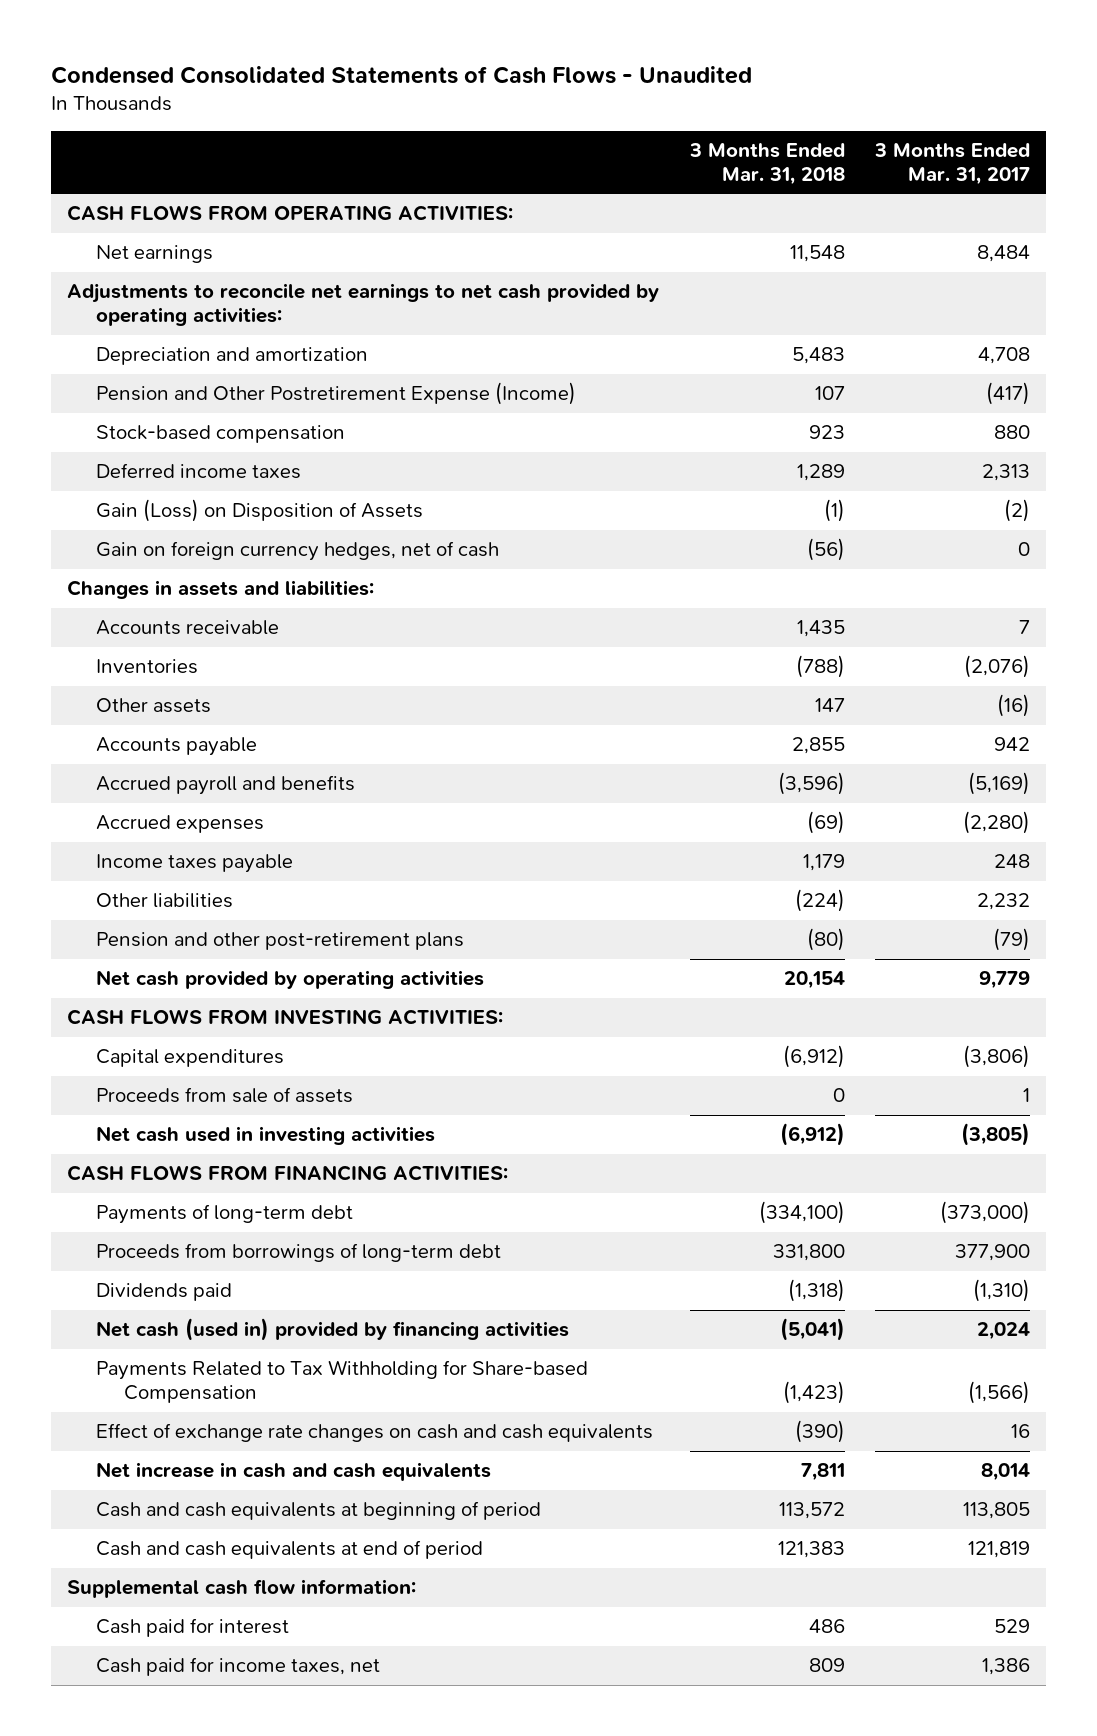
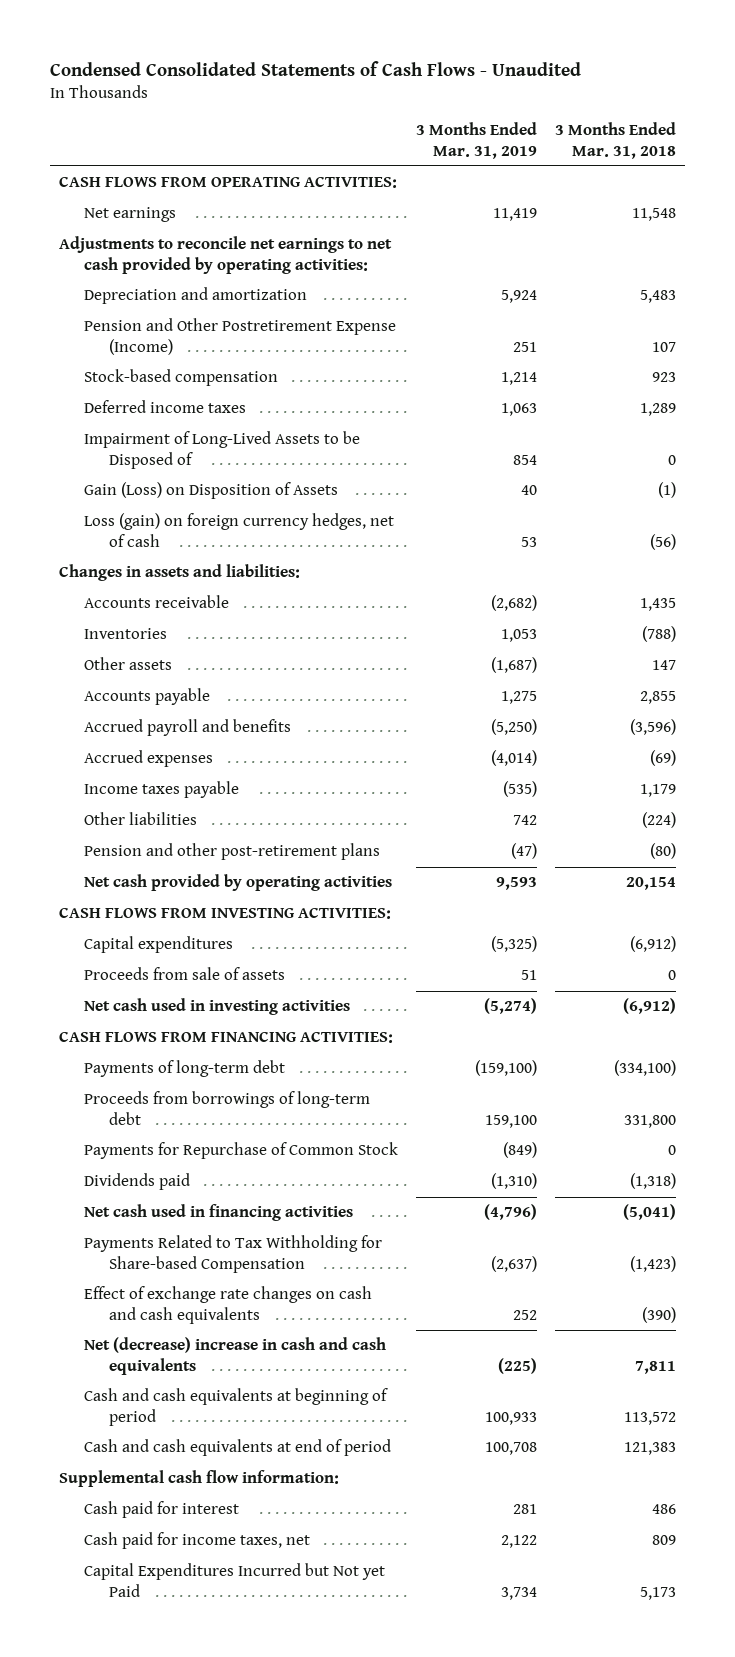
[874,142,1031,185] 3 Months Ended Mar. 31, 2017 -> none
none -> [415,121,537,159] 3 Months Ended Mar. 31, 2019
none -> [83,431,360,470] Impairment of Long-Lived Assets to be Disposed of
[95,541,499,562] Gain on foreign currency hedges, net of cash -> [83,513,394,548] Loss (gain) on foreign currency hedges, net of cash
none -> [83,1142,398,1160] Payments for Repurchase of Common Stock
[95,1318,569,1342] Net cash (used in) provided by financing activities -> [83,1204,353,1222] Net cash used in financing activities
[95,1462,491,1482] Net increase in cash and cash equivalents -> [83,1337,386,1376] Net (decrease) increase in cash and cash equivalents
none -> [83,1563,385,1598] Capital Expenditures Incurred but Not yet Paid

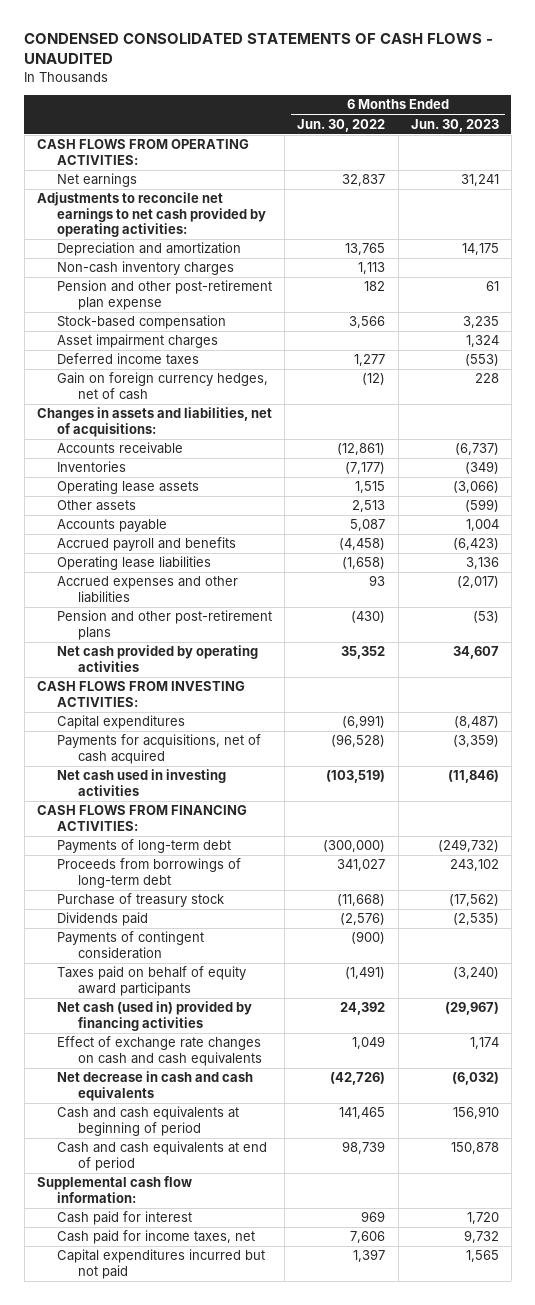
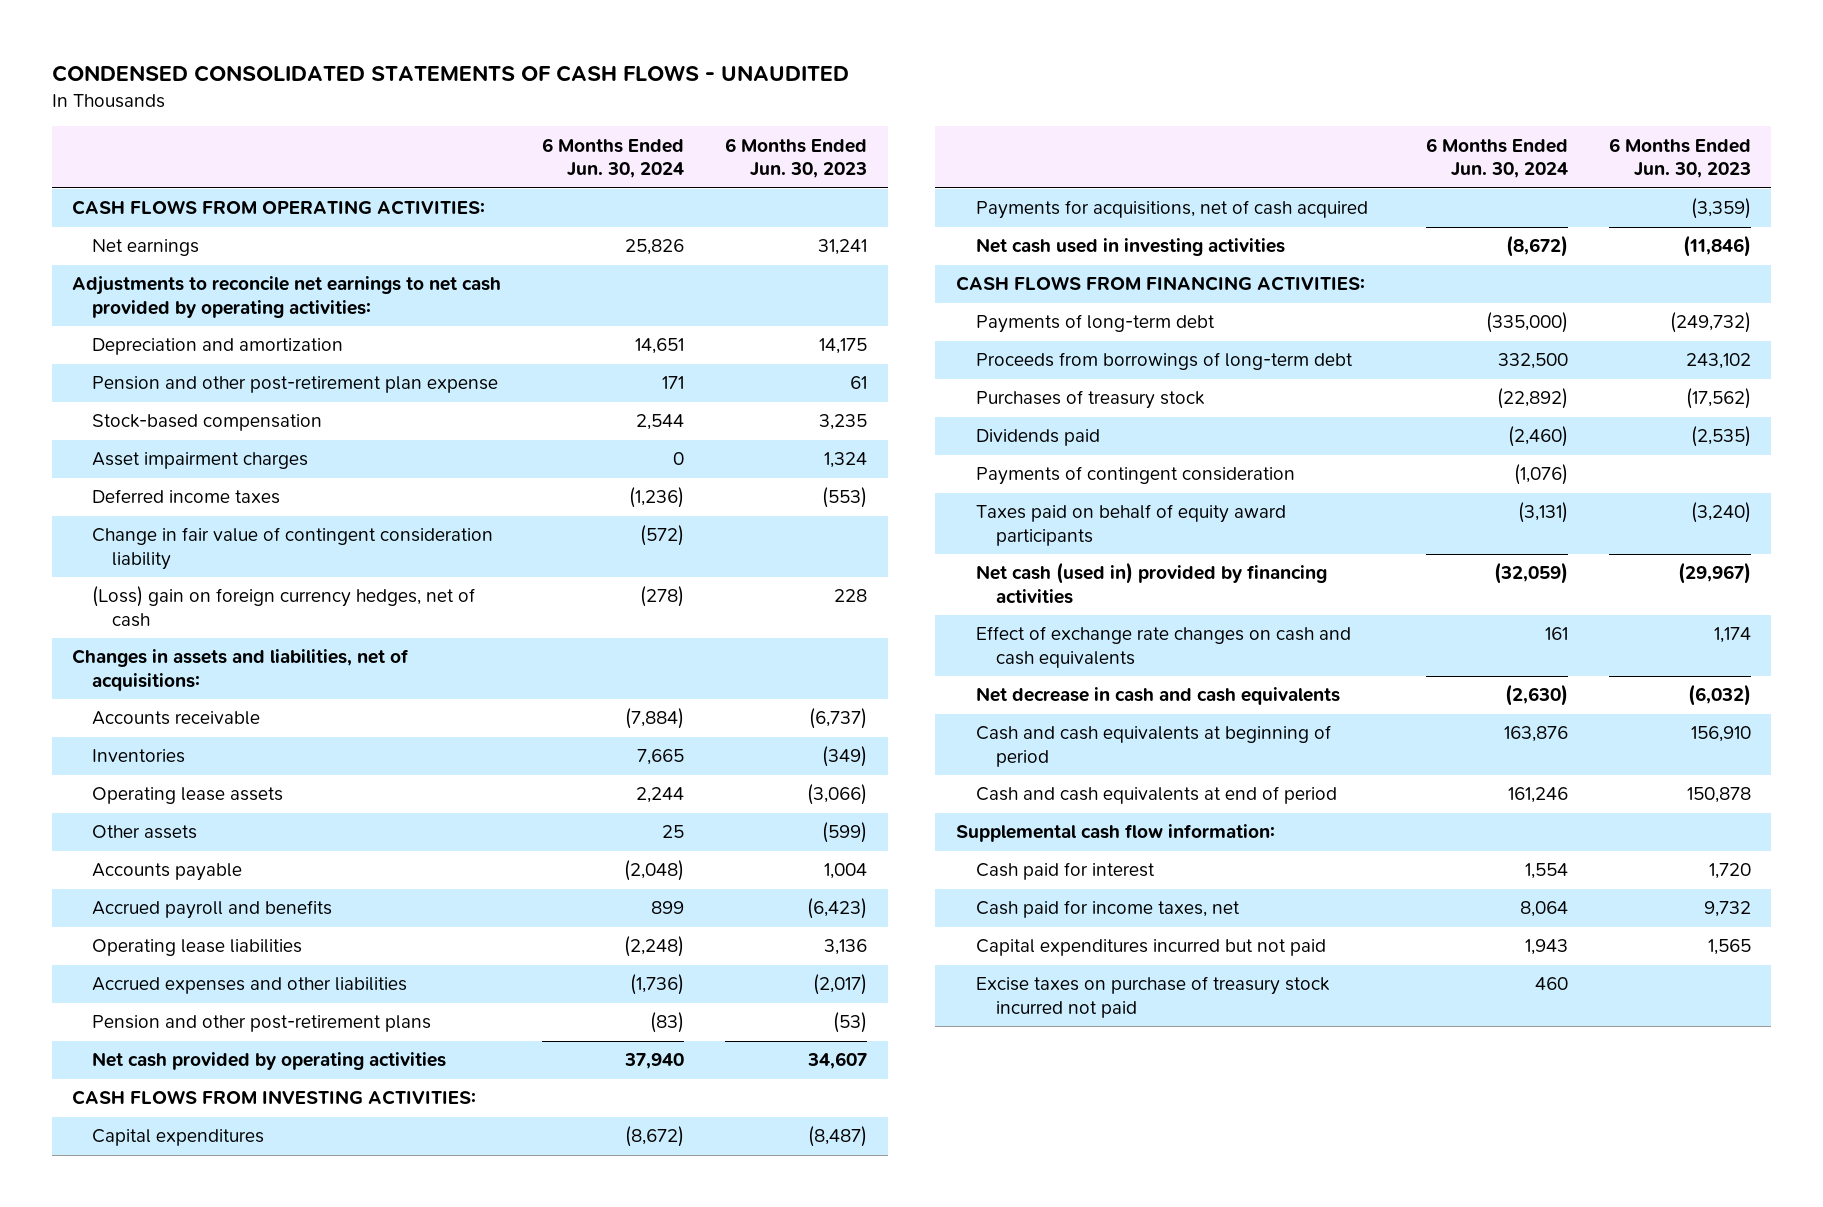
[297,118,386,132] Jun. 30, 2022 -> none
none -> [542,137,685,179] 6 Months Ended Jun. 30, 2024
[57,261,235,276] Non-cash inventory charges -> none
none -> [92,527,494,570] Change in fair value of contingent consideration liability
[57,372,269,400] Gain on foreign currency hedges, net of cash -> [92,586,476,627] (Loss) gain on foreign currency hedges, net of cash
[57,893,225,908] Purchase of treasury stock -> [975,390,1205,410] Purchases of treasury stock
none -> [975,976,1330,1018] Excise taxes on purchase of treasury stock incurred not paid

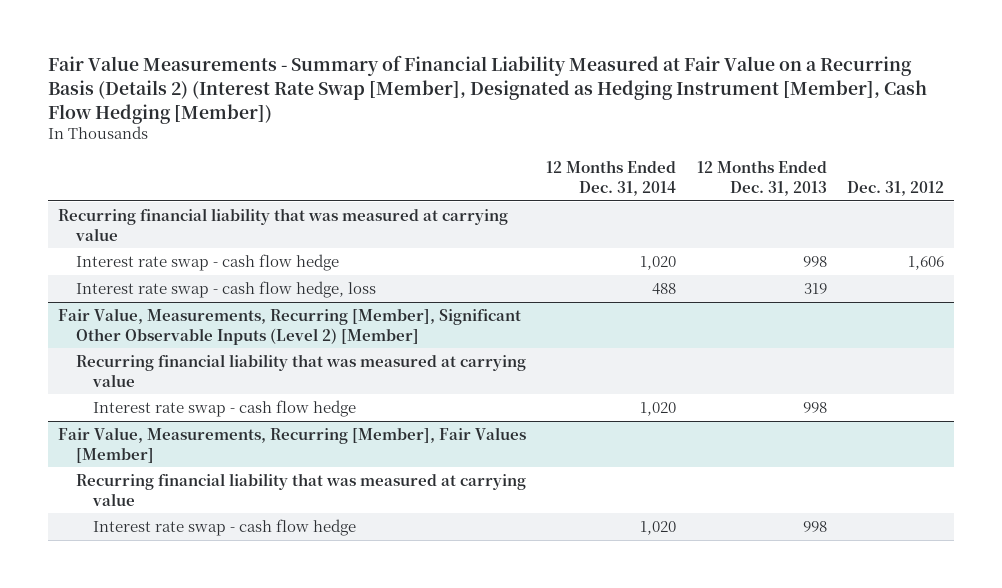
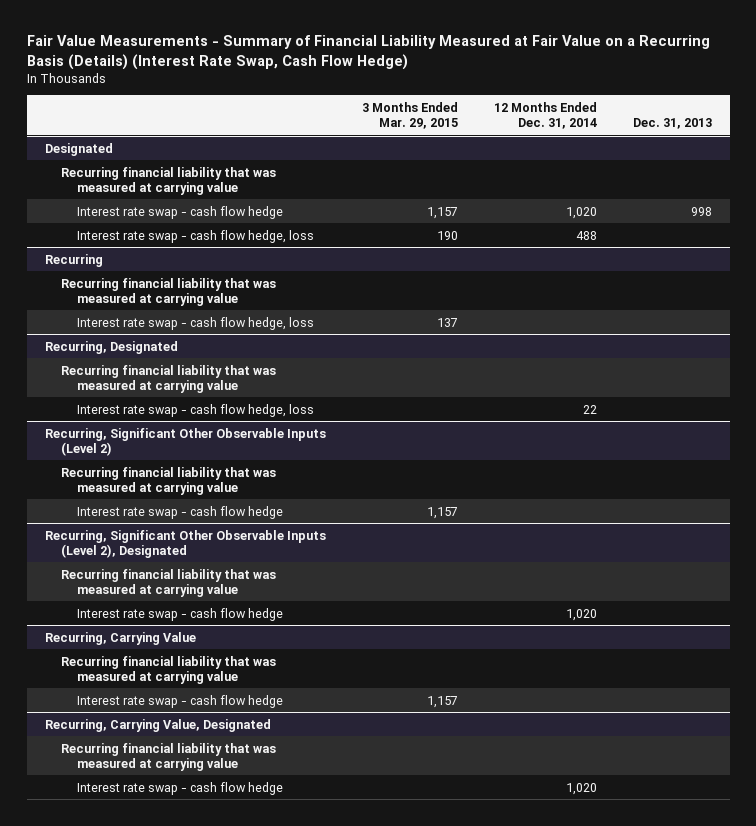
[47,55,927,124] Fair Value Measurements - Summary of Financial Liability Measured at Fair Value on a Recurring Basis (Details 2) (Interest Rate Swap [Member], Designated as Hedging Instrument [Member], Cash Flow Hedging [Member]) -> [26,35,710,70] Fair Value Measurements - Summary of Financial Liability Measured at Fair Value on a Recurring Basis (Details) (Interest Rate Swap, Cash Flow Hedge)
[696,160,827,196] 12 Months Ended Dec. 31, 2013 -> none
[846,180,944,196] Dec. 31, 2012 -> none
none -> [361,101,458,130] 3 Months Ended Mar. 29, 2015
none -> [632,118,712,130] Dec. 31, 2013
none -> [44,142,113,156] Designated
[57,307,521,345] Fair Value, Measurements, Recurring [Member], Significant Other Observable Inputs (Level 2) [Member] -> none
none -> [44,253,103,267] Recurring
none -> [76,316,314,330] Interest rate swap - cash flow hedge, loss
none -> [44,340,178,354] Recurring, Designated
none -> [60,364,276,393] Recurring financial liability that was measured at carrying value
none -> [76,403,314,417] Interest rate swap - cash flow hedge, loss
none -> [44,427,326,456] Recurring, Significant Other Observable Inputs (Level 2)
none -> [60,466,276,495] Recurring financial liability that was measured at carrying value
none -> [76,505,283,519] Interest rate swap - cash flow hedge
none -> [44,529,326,558] Recurring, Significant Other Observable Inputs (Level 2), Designated
none -> [60,568,276,597] Recurring financial liability that was measured at carrying value
[57,426,526,463] Fair Value, Measurements, Recurring [Member], Fair Values [Member] -> none
none -> [44,631,196,645] Recurring, Carrying Value
none -> [76,694,283,708] Interest rate swap - cash flow hedge
none -> [44,718,271,732] Recurring, Carrying Value, Designated
none -> [60,742,276,771] Recurring financial liability that was measured at carrying value

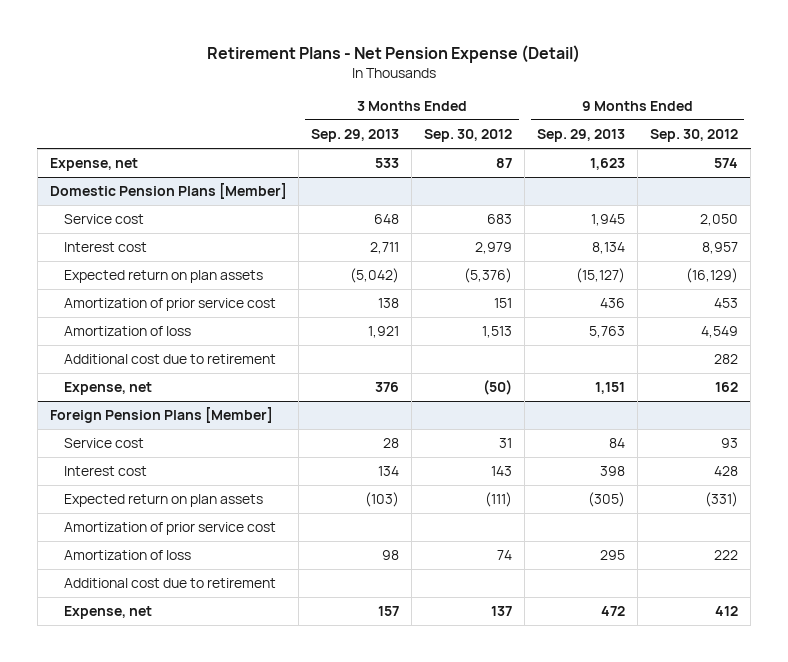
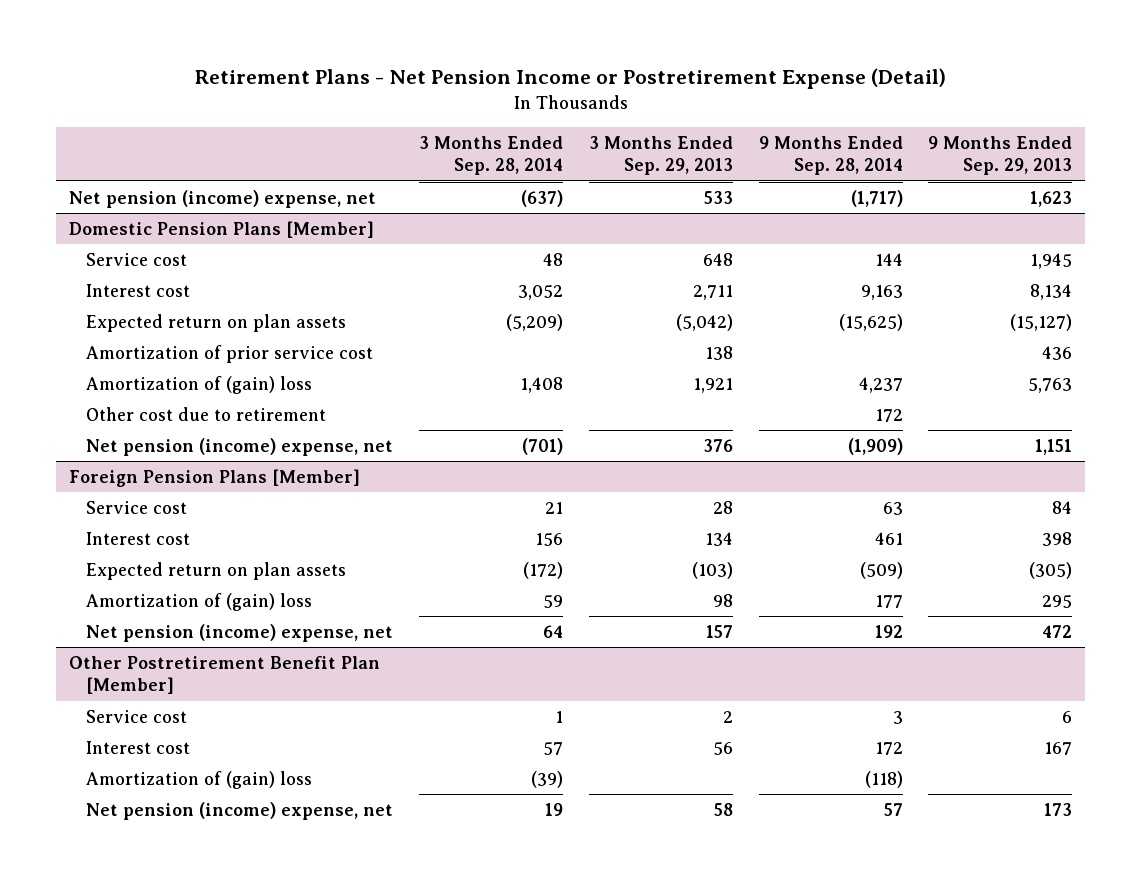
[206,44,580,63] Retirement Plans - Net Pension Expense (Detail) -> [194,68,946,90] Retirement Plans - Net Pension Income or Postretirement Expense (Detail)
[424,129,513,143] Sep. 30, 2012 -> none
[650,129,739,143] Sep. 30, 2012 -> none
none -> [419,136,564,176] 3 Months Ended Sep. 28, 2014
none -> [758,136,903,176] 9 Months Ended Sep. 28, 2014
[49,158,138,172] Expense, net -> [69,189,377,208] Net pension (income) expense, net
[63,326,191,337] Amortization of loss -> [86,375,313,394] Amortization of (gain) loss
[63,354,276,365] Additional cost due to retirement -> [86,406,327,421] Other cost due to retirement
[63,382,152,396] Expense, net -> [86,437,394,456] Net pension (income) expense, net
[63,522,276,536] Amortization of prior service cost -> none
[63,578,276,589] Additional cost due to retirement -> none
[63,550,191,561] Amortization of loss -> [86,592,313,611] Amortization of (gain) loss
[63,606,152,620] Expense, net -> [86,623,394,642] Net pension (income) expense, net
none -> [69,655,381,695] Other Postretirement Benefit Plan [Member]
none -> [86,709,188,723] Service cost
none -> [86,740,191,754] Interest cost
none -> [86,770,313,789] Amortization of (gain) loss
none -> [86,801,394,820] Net pension (income) expense, net

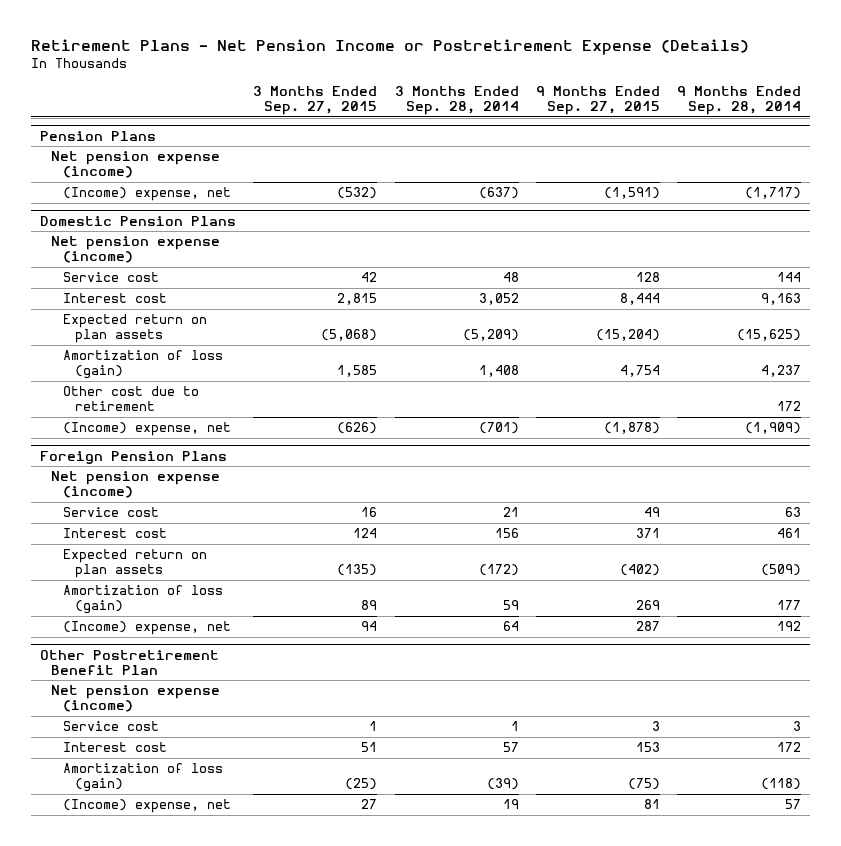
[194,68,946,90] Retirement Plans - Net Pension Income or Postretirement Expense (Detail) -> [30,38,749,55] Retirement Plans - Net Pension Income or Postretirement Expense (Details)
[588,136,733,176] 3 Months Ended Sep. 29, 2013 -> none
[928,136,1073,176] 9 Months Ended Sep. 29, 2013 -> none
none -> [253,86,378,116] 3 Months Ended Sep. 27, 2015
none -> [535,86,660,116] 9 Months Ended Sep. 27, 2015
none -> [39,130,156,141] Pension Plans
none -> [51,151,221,179] Net pension expense (income)
[69,189,377,208] Net pension (income) expense, net -> [62,187,231,202] (Income) expense, net
[69,220,375,238] Domestic Pension Plans [Member] -> [39,215,236,226] Domestic Pension Plans
none -> [51,236,221,264] Net pension expense (income)
[86,344,374,363] Amortization of prior service cost -> none
[86,375,313,394] Amortization of (gain) loss -> [62,350,223,380] Amortization of loss (gain)
[86,437,394,456] Net pension (income) expense, net -> [62,422,231,437] (Income) expense, net
[69,468,361,487] Foreign Pension Plans [Member] -> [39,450,227,464] Foreign Pension Plans
none -> [51,471,221,499] Net pension expense (income)
[86,592,313,611] Amortization of (gain) loss -> [62,585,223,615] Amortization of loss (gain)
[86,623,394,642] Net pension (income) expense, net -> [62,621,231,636] (Income) expense, net
[69,655,381,695] Other Postretirement Benefit Plan [Member] -> [39,649,219,675] Other Postretirement Benefit Plan
none -> [51,685,221,713] Net pension expense (income)
[86,770,313,789] Amortization of (gain) loss -> [62,763,223,793] Amortization of loss (gain)
[86,801,394,820] Net pension (income) expense, net -> [62,799,231,814] (Income) expense, net

